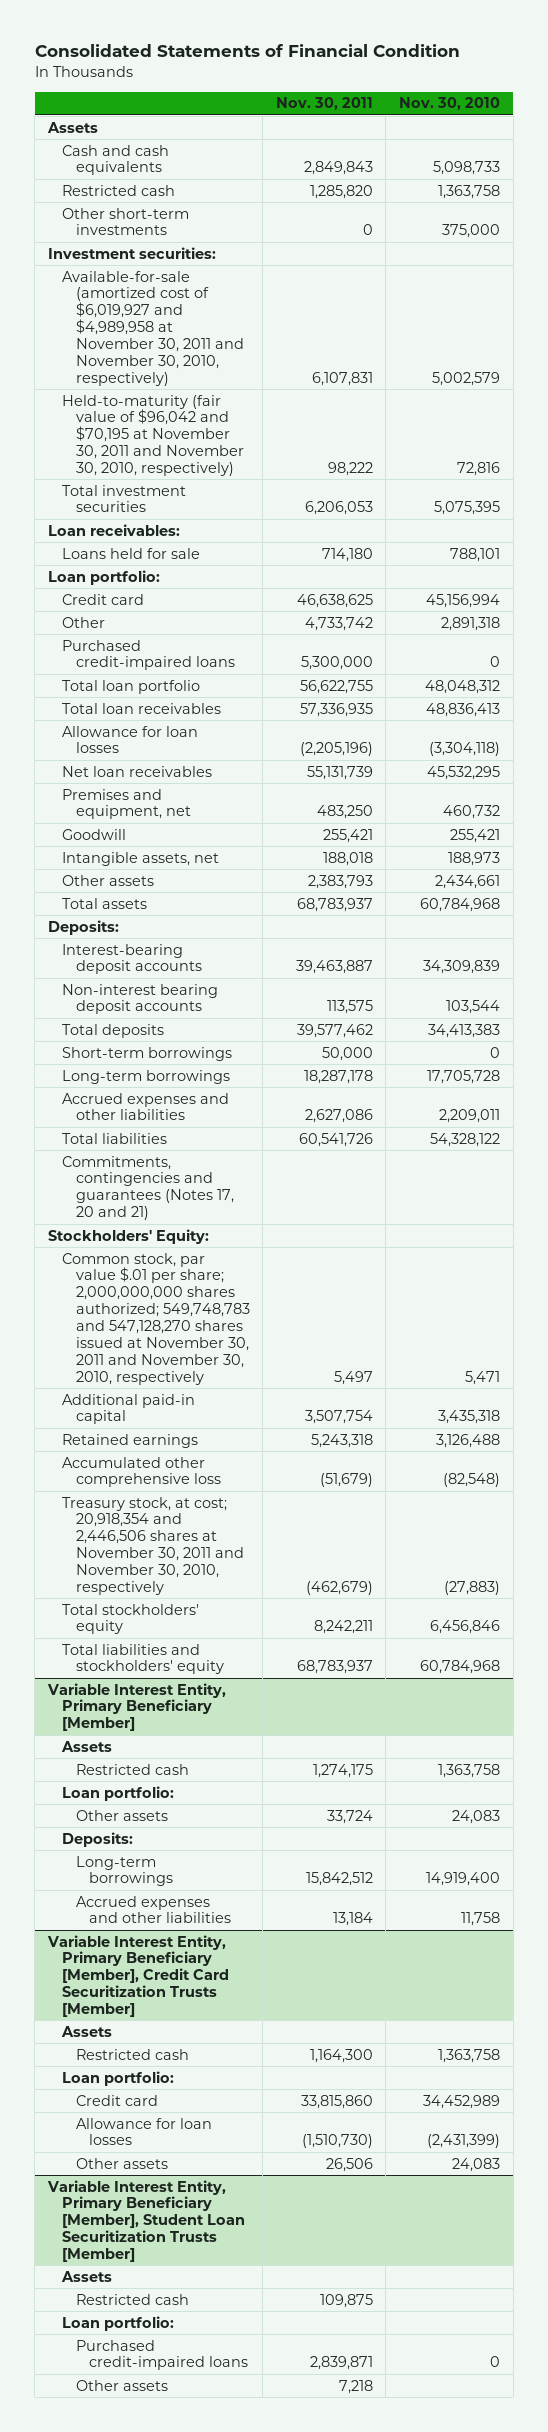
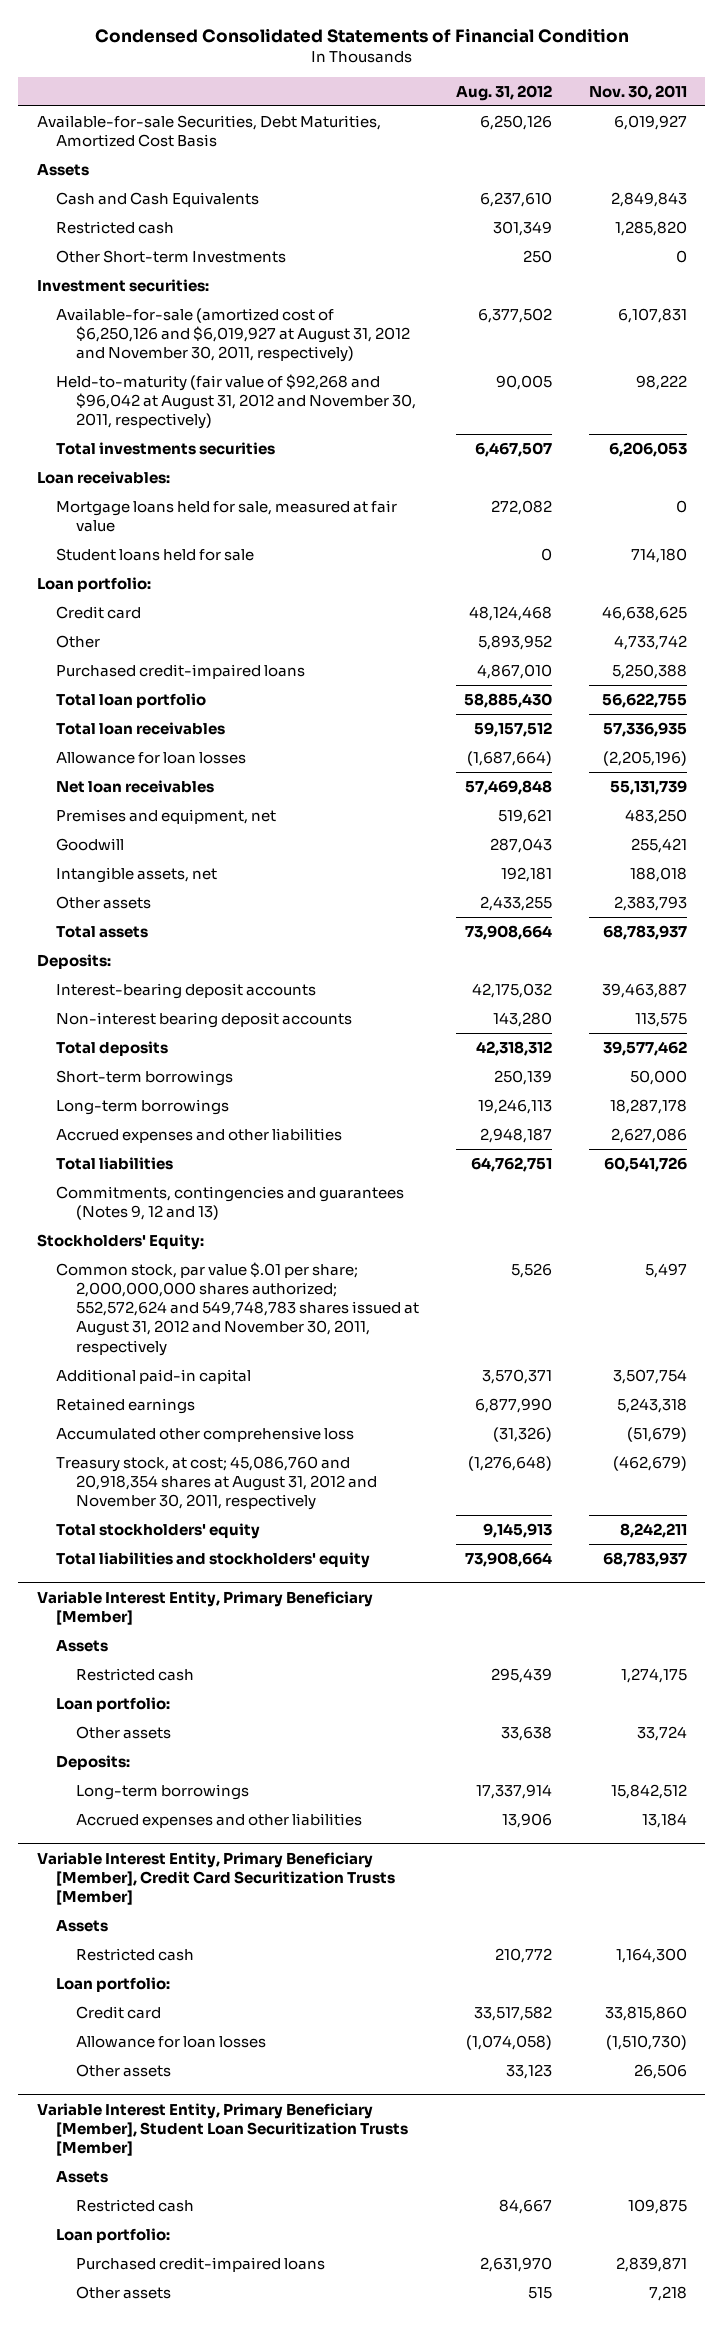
[34,44,460,58] Consolidated Statements of Financial Condition -> [94,27,629,43] Condensed Consolidated Statements of Financial Condition
[399,97,501,111] Nov. 30, 2010 -> none
none -> [455,84,552,101] Aug. 31, 2012
none -> [36,115,381,148] Available-for-sale Securities, Debt Maturities, Amortized Cost Basis
[61,144,169,176] Cash and cash equivalents -> [56,192,260,208] Cash and Cash Equivalents
[61,207,189,236] Other short-term investments -> [56,250,287,264] Other Short-term Investments
[61,270,244,387] Available-for-sale (amortized cost of $6,019,927 and $4,989,958 at November 30, 2011 and November 30, 2010, respectively) -> [56,308,410,363] Available-for-sale (amortized cost of $6,250,126 and $6,019,927 at August 31, 2012 and November 30, 2011, respectively)
[61,394,244,477] Held-to-maturity (fair value of $96,042 and $70,195 at November 30, 2011 and November 30, 2010, respectively) -> [56,374,416,430] Held-to-maturity (fair value of $92,268 and $96,042 at August 31, 2012 and November 30, 2011, respectively)
[61,484,186,513] Total investment securities -> [56,442,276,456] Total investments securities
none -> [56,500,398,533] Mortgage loans held for sale, measured at fair value
[61,547,200,559] Loans held for sale -> [56,548,255,562] Student loans held for sale
[300,656,373,671] 5,300,000 -> [611,664,687,680] 5,250,388
[61,1155,234,1221] Commitments, contingencies and guarantees (Notes 17, 20 and 21) -> [56,1186,405,1221] Commitments, contingencies and guarantees (Notes 9, 12 and 13)
[61,1252,250,1386] Common stock, par value $.01 per share; 2,000,000,000 shares authorized; 549,748,783 and 547,128,270 shares issued at November 30, 2011 and November 30, 2010, respectively -> [56,1262,419,1356] Common stock, par value $.01 per share; 2,000,000,000 shares authorized; 552,572,624 and 549,748,783 shares issued at August 31, 2012 and November 30, 2011, respectively
[61,1496,244,1596] Treasury stock, at cost; 20,918,354 and 2,446,506 shares at November 30, 2011 and November 30, 2010, respectively -> [56,1456,377,1511] Treasury stock, at cost; 45,086,760 and 20,918,354 shares at August 31, 2012 and November 30, 2011, respectively

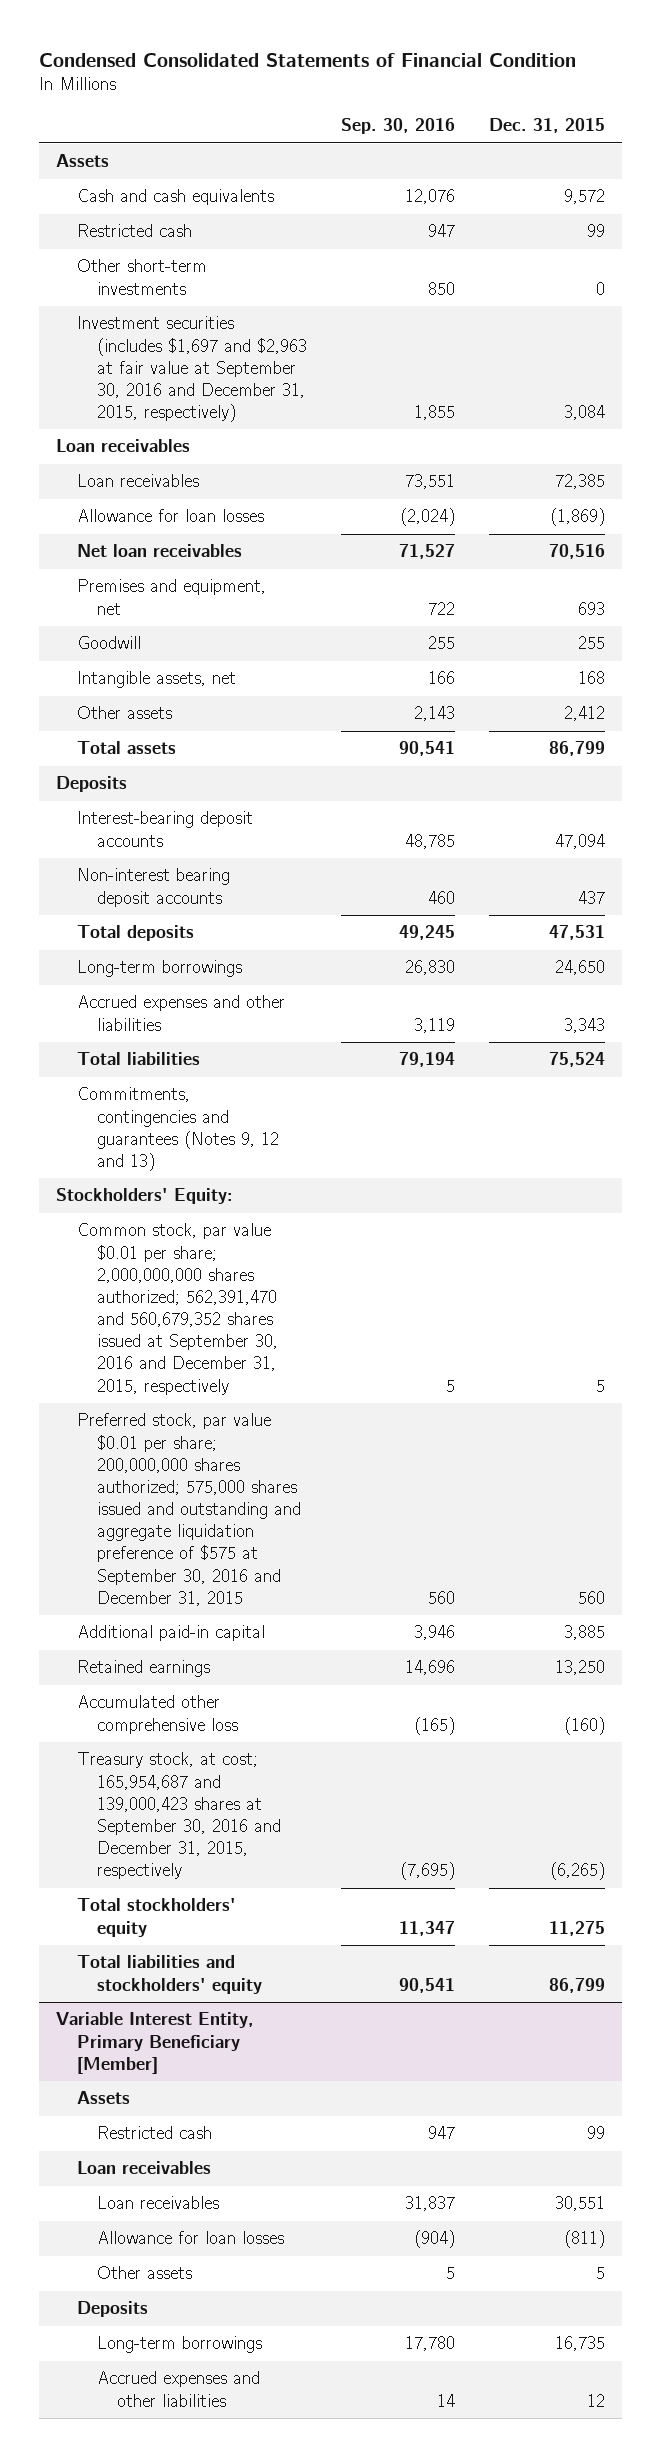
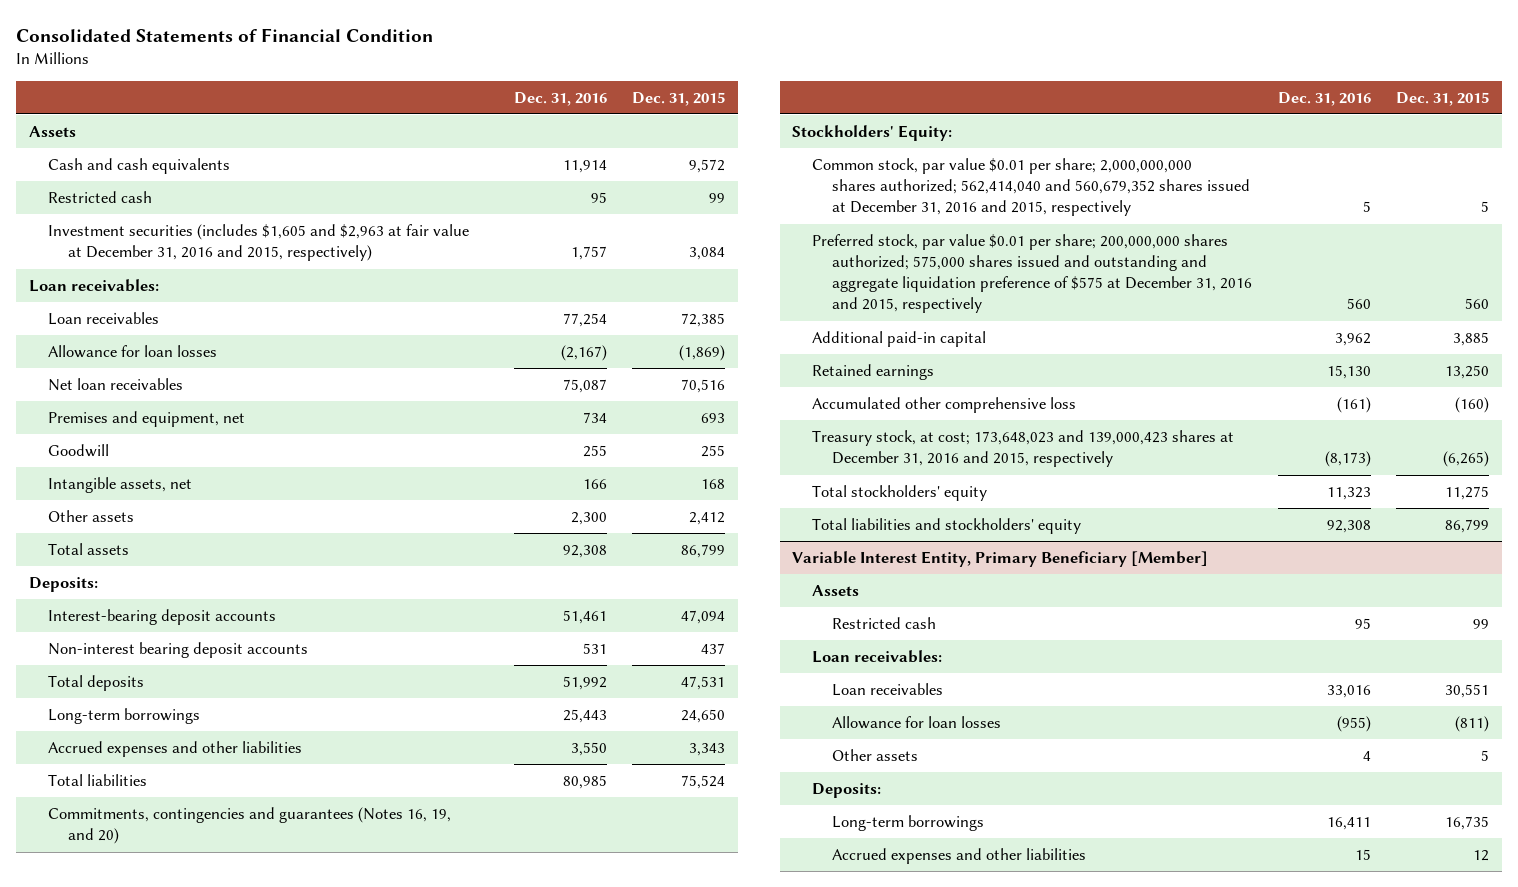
[39,52,577,67] Condensed Consolidated Statements of Financial Condition -> [15,27,433,42] Consolidated Statements of Financial Condition
[340,118,455,135] Sep. 30, 2016 -> none
none -> [513,91,607,106] Dec. 31, 2016
[76,259,207,295] Other short-term investments -> none
[76,316,307,423] Investment securities (includes $1,697 and $2,963 at fair value at September 30, 2016 and December 31, 2015, respectively) -> [48,224,470,262] Investment securities (includes $1,605 and $2,963 at fair value at December 31, 2016 and 2015, respectively)
[56,439,191,453] Loan receivables -> [28,279,159,293] Loan receivables:
[56,776,128,793] Deposits -> [28,577,98,593] Deposits:
[76,1087,279,1171] Commitments, contingencies and guarantees (Notes 9, 12 and 13) -> [48,807,452,845] Commitments, contingencies and guarantees (Notes 16, 19, and 20)
[76,1223,278,1395] Common stock, par value $0.01 per share; 2,000,000,000 shares authorized; 562,391,470 and 560,679,352 shares issued at September 30, 2016 and December 31, 2015, respectively -> [812,158,1250,217] Common stock, par value $0.01 per share; 2,000,000,000 shares authorized; 562,414,040 and 560,679,352 shares issued at December 31, 2016 and 2015, respectively
[76,1413,301,1606] Preferred stock, par value $0.01 per share; 200,000,000 shares authorized; 575,000 shares issued and outstanding and aggregate liquidation preference of $575 at September 30, 2016 and December 31, 2015 -> [812,234,1252,314] Preferred stock, par value $0.01 per share; 200,000,000 shares authorized; 575,000 shares issued and outstanding and aggregate liquidation preference of $575 at December 31, 2016 and 2015, respectively
[76,1752,281,1880] Treasury stock, at cost; 165,954,687 and 139,000,423 shares at September 30, 2016 and December 31, 2015, respectively -> [812,430,1235,468] Treasury stock, at cost; 173,648,023 and 139,000,423 shares at December 31, 2016 and 2015, respectively
[76,2161,211,2175] Loan receivables -> [812,650,943,664] Loan receivables:
[76,2301,148,2318] Deposits -> [812,783,882,799] Deposits:

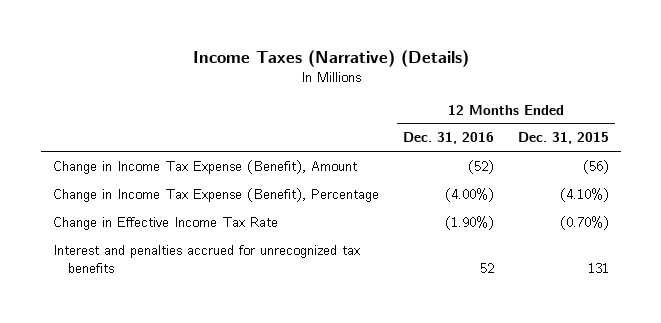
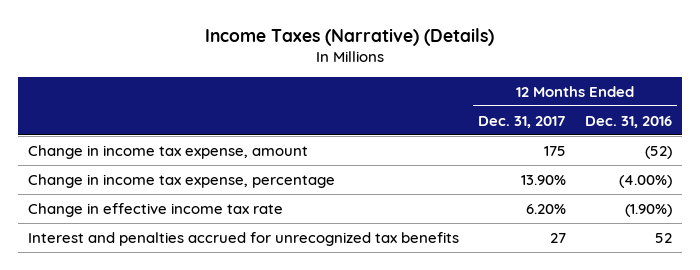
[517,132,609,145] Dec. 31, 2015 -> none
none -> [477,115,566,128] Dec. 31, 2017
[52,159,357,174] Change in Income Tax Expense (Benefit), Amount -> [27,144,308,159] Change in income tax expense, amount
[52,187,379,202] Change in Income Tax Expense (Benefit), Percentage -> [27,173,335,188] Change in income tax expense, percentage
[52,216,278,230] Change in Effective Income Tax Rate -> [27,202,283,217] Change in effective income tax rate

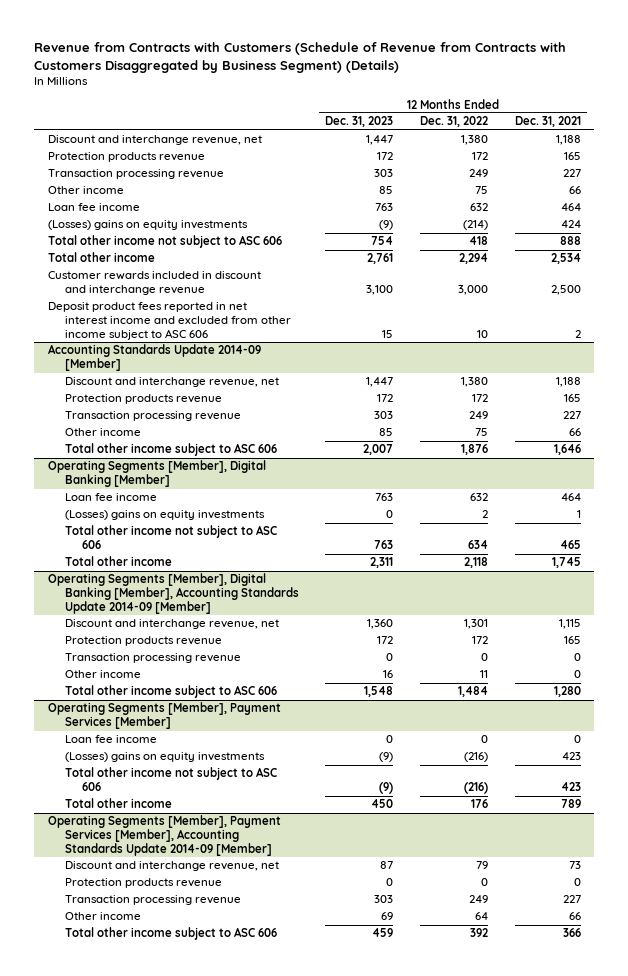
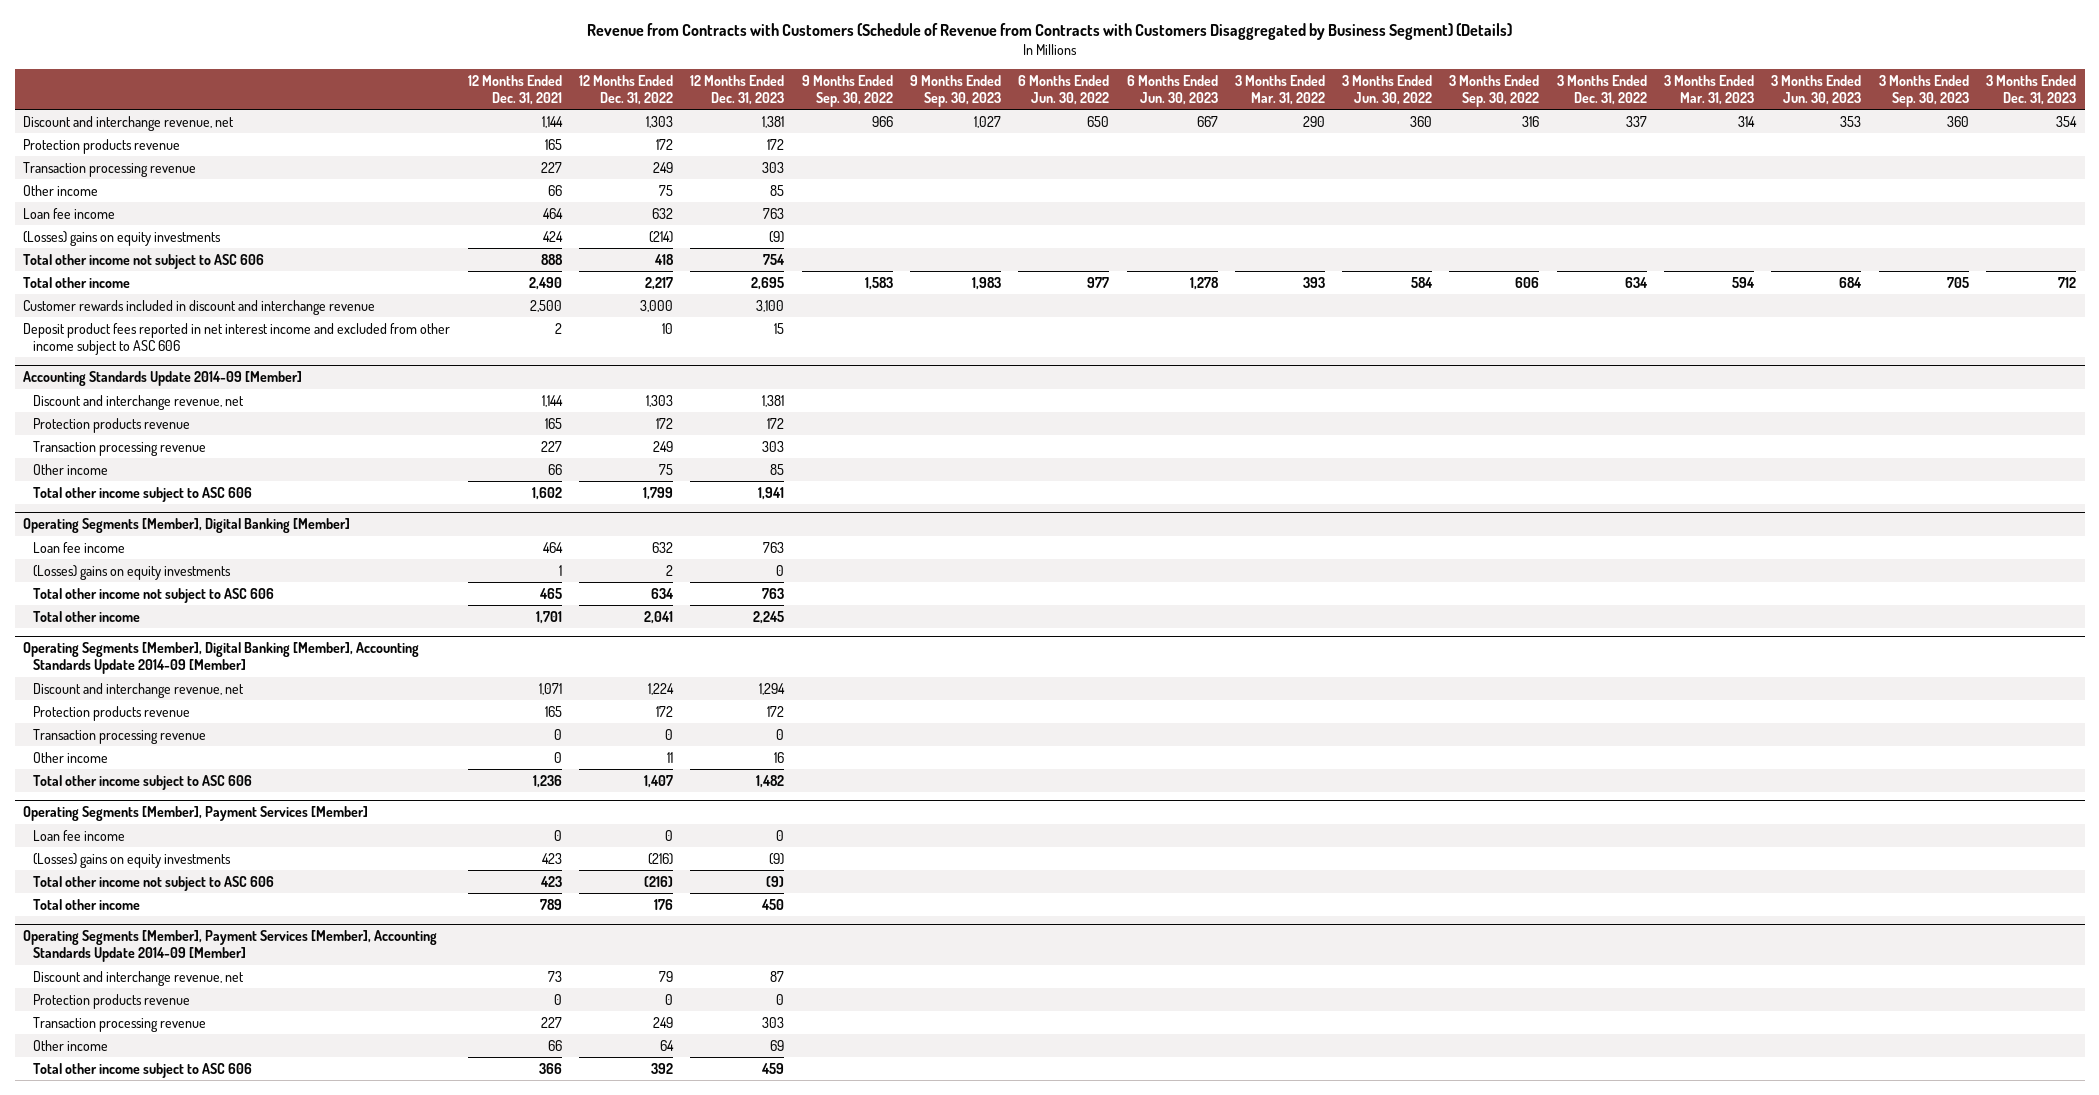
none -> [801,74,893,107] 9 Months Ended Sep. 30, 2022
none -> [909,74,1001,107] 9 Months Ended Sep. 30, 2023
none -> [1018,74,1110,105] 6 Months Ended Jun. 30, 2022
none -> [1126,74,1218,105] 6 Months Ended Jun. 30, 2023
none -> [1234,74,1325,105] 3 Months Ended Mar. 31, 2022
none -> [1342,74,1433,105] 3 Months Ended Jun. 30, 2022
none -> [1449,74,1540,107] 3 Months Ended Sep. 30, 2022
none -> [1556,74,1647,105] 3 Months Ended Dec. 31, 2022
none -> [1664,74,1755,105] 3 Months Ended Mar. 31, 2023
none -> [1771,74,1862,105] 3 Months Ended Jun. 30, 2023
none -> [1878,74,1969,107] 3 Months Ended Sep. 30, 2023
none -> [1986,74,2077,105] 3 Months Ended Dec. 31, 2023
[366,135,394,146] 1,447 -> [762,115,785,128] 1,381
[461,135,489,146] 1,380 -> [645,115,673,128] 1,303
[555,135,581,146] 1,188 -> [541,115,563,128] 1,144
[367,253,394,265] 2,761 -> [751,276,785,290] 2,695
[459,253,489,265] 2,294 -> [644,276,673,290] 2,217
[550,253,581,265] 2,534 -> [528,276,562,290] 2,490
[366,377,394,388] 1,447 -> [762,394,785,407] 1,381
[461,377,489,388] 1,380 -> [645,394,673,407] 1,303
[555,377,581,388] 1,188 -> [541,394,563,407] 1,144
[363,444,394,456] 2,007 -> [758,486,785,500] 1,941
[461,444,489,456] 1,876 -> [642,486,673,500] 1,799
[553,444,581,456] 1,646 -> [531,486,562,500] 1,602
[370,557,394,569] 2,311 -> [753,610,785,624] 2,245
[464,557,489,569] 2,118 -> [643,610,673,624] 2,041
[551,557,581,569] 1,745 -> [535,610,562,624] 1,701
[367,619,394,630] 1,360 -> [759,682,786,695] 1,294
[464,619,489,630] 1,301 -> [647,682,674,695] 1,224
[558,619,581,630] 1,115 -> [538,682,562,695] 1,071
[364,686,394,698] 1,548 -> [756,774,785,788] 1,482
[458,686,489,698] 1,484 -> [643,774,673,788] 1,407
[553,686,581,698] 1,280 -> [532,774,562,788] 1,236

